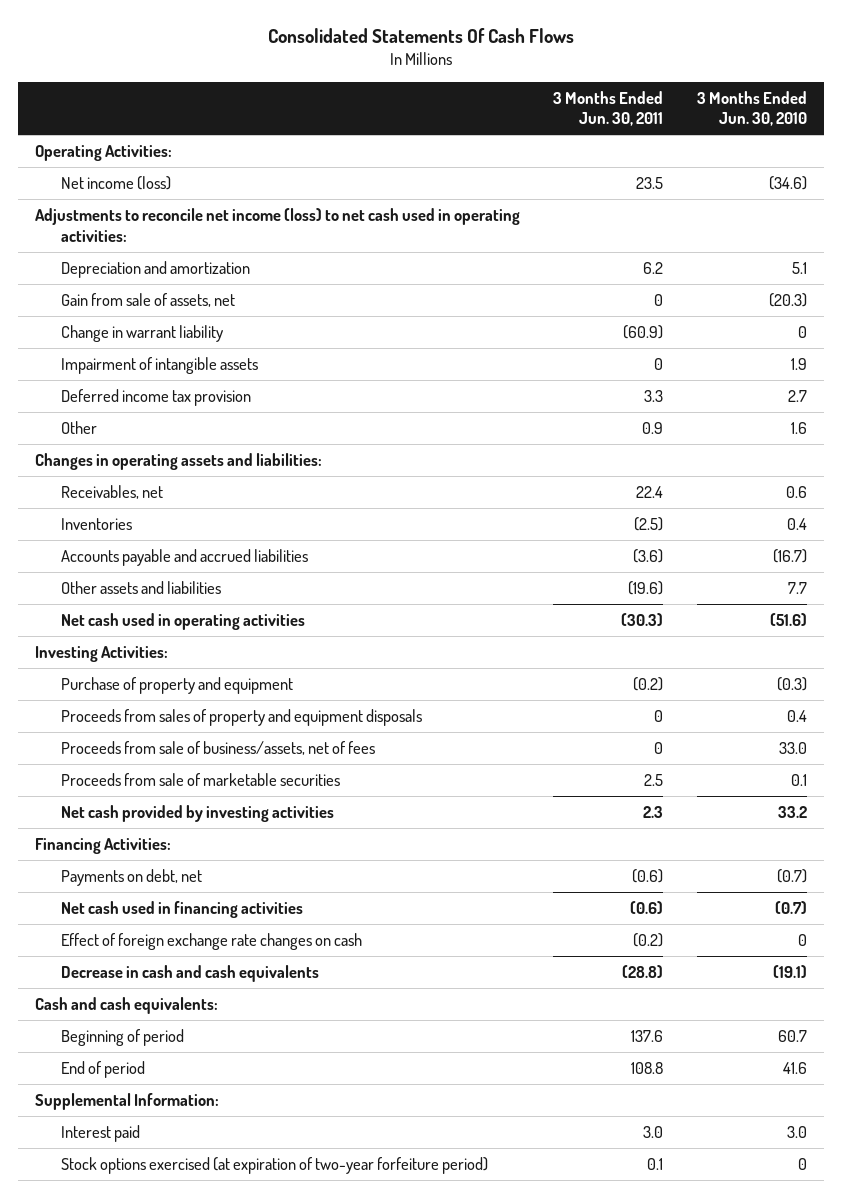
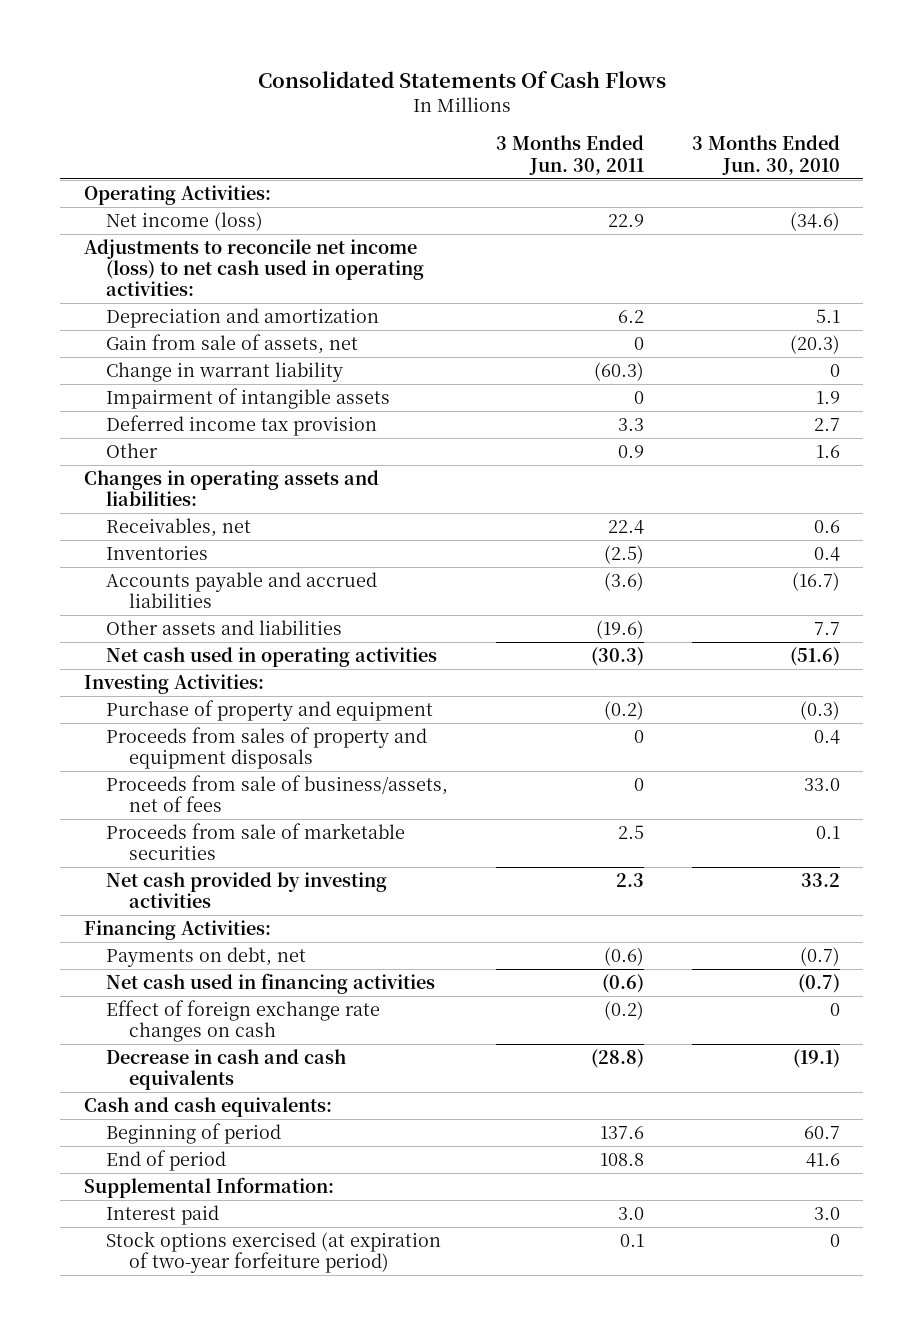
[636,176,664,189] 23.5 -> [607,214,644,228] 22.9
[623,324,664,339] (60.9) -> [593,362,644,382] (60.3)

